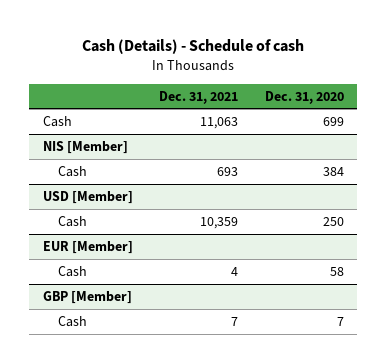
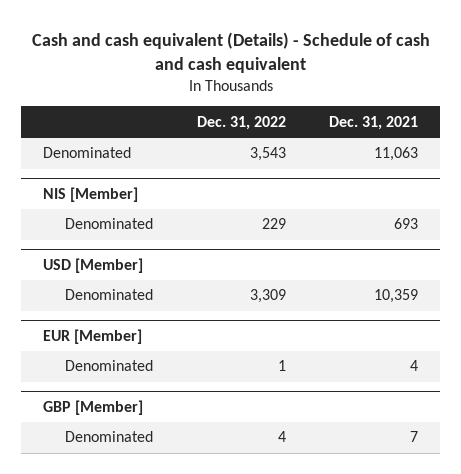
[82,38,305,54] Cash (Details) - Schedule of cash -> [31,31,430,73] Cash and cash equivalent (Details) - Schedule of cash and cash equivalent
[265,90,345,104] Dec. 31, 2020 -> none
none -> [196,115,286,130] Dec. 31, 2022
[42,115,72,127] Cash -> [43,147,132,159] Denominated
[57,165,87,177] Cash -> [65,218,154,230] Denominated
[57,215,87,227] Cash -> [65,289,154,301] Denominated
[57,265,87,277] Cash -> [65,360,154,372] Denominated
[57,315,87,327] Cash -> [65,431,154,443] Denominated

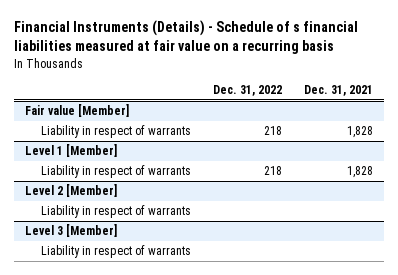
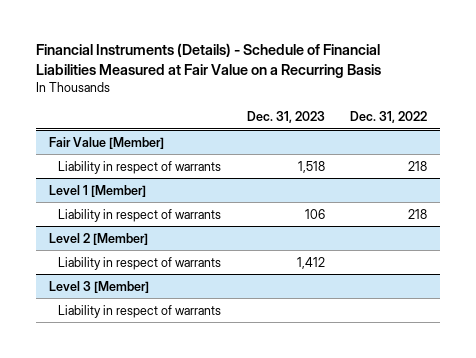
[13,20,358,55] Financial Instruments (Details) - Schedule of s financial liabilities measured at fair value on a recurring basis -> [35,43,381,78] Financial Instruments (Details) - Schedule of Financial Liabilities Measured at Fair Value on a Recurring Basis
[303,85,373,97] Dec. 31, 2021 -> none
none -> [246,111,325,124] Dec. 31, 2023
[24,104,129,118] Fair value [Member] -> [48,136,164,149] Fair Value [Member]

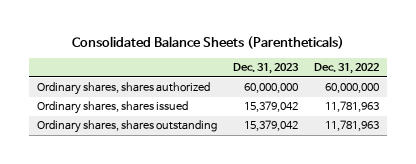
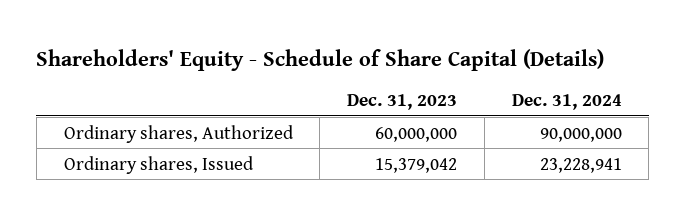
[72,35,345,49] Consolidated Balance Sheets (Parentheticals) -> [36,48,605,71] Shareholders' Equity - Schedule of Share Capital (Details)
[313,63,379,75] Dec. 31, 2022 -> none
none -> [511,94,622,111] Dec. 31, 2024
[37,120,218,134] Ordinary shares, shares outstanding -> none
[37,82,211,96] Ordinary shares, shares authorized -> [63,124,294,143] Ordinary shares, Authorized
[37,101,189,115] Ordinary shares, shares issued -> [63,155,254,174] Ordinary shares, Issued

